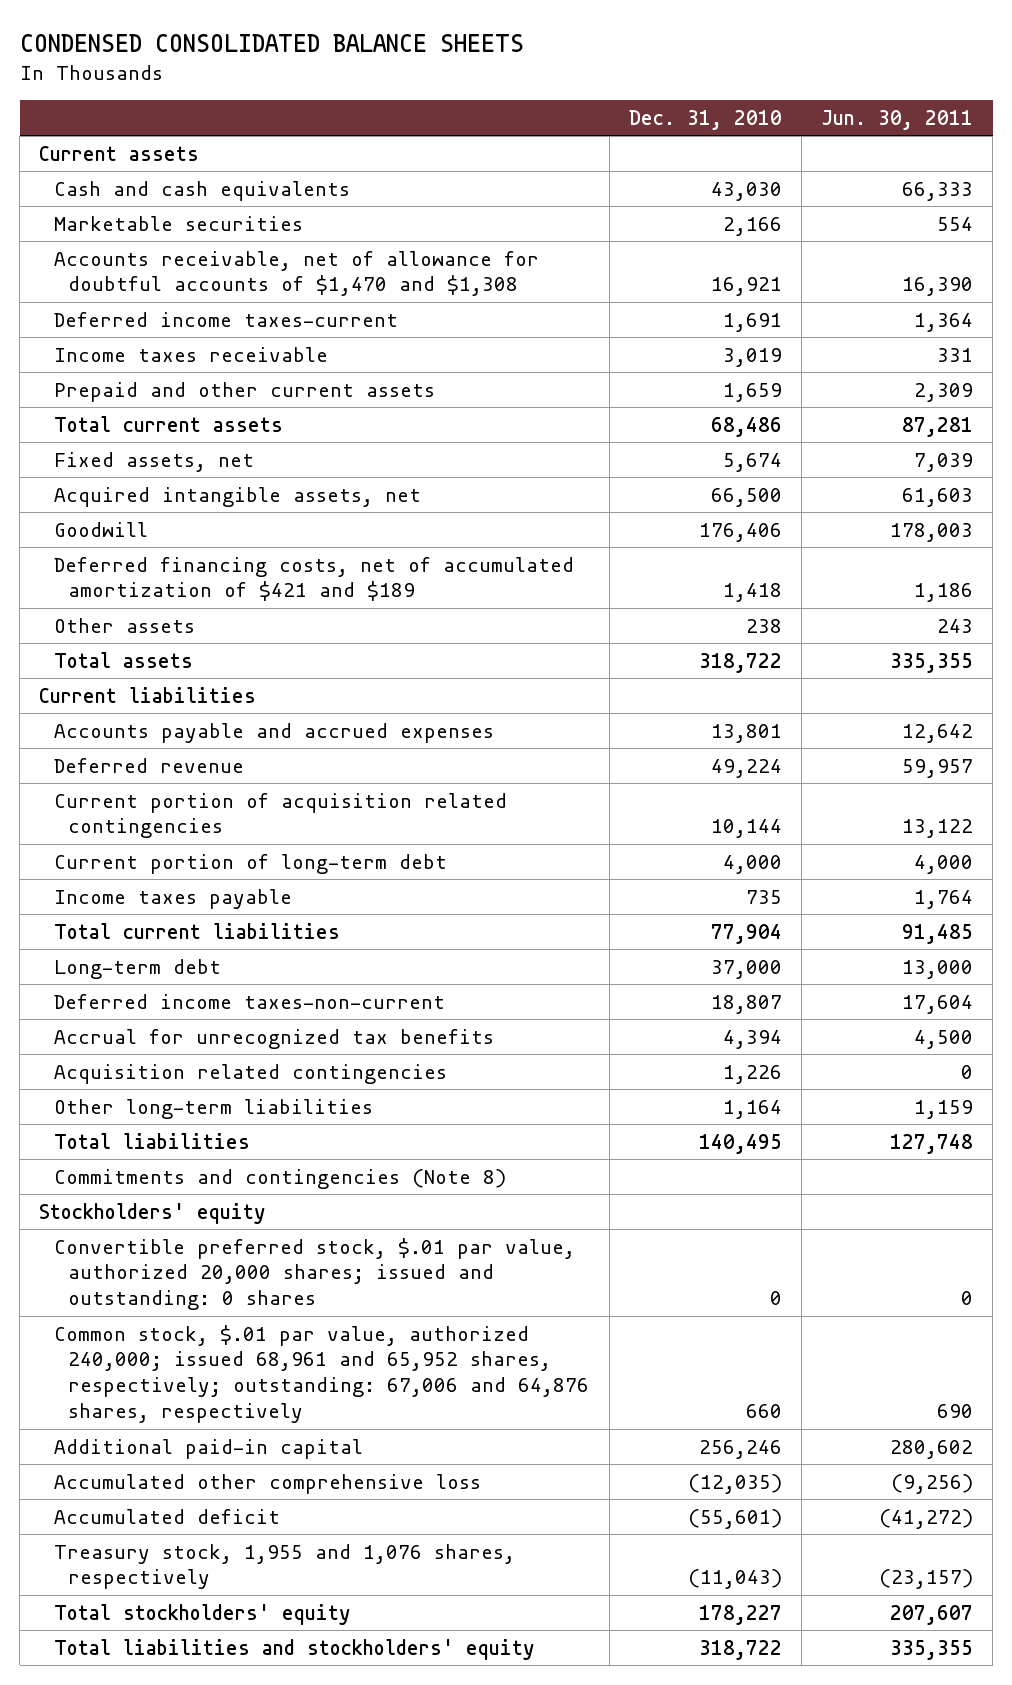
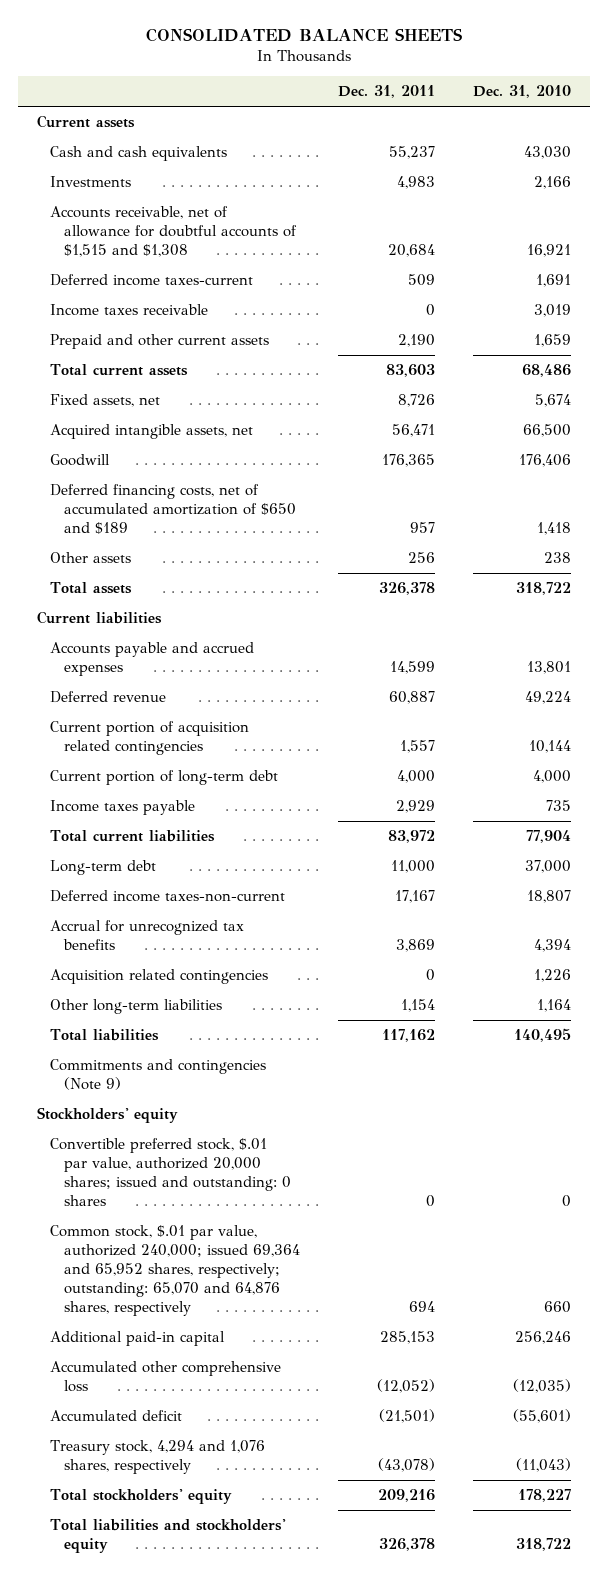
[19,33,524,52] CONDENSED CONSOLIDATED BALANCE SHEETS -> [145,27,462,42] CONSOLIDATED BALANCE SHEETS
[821,109,974,130] Jun. 30, 2011 -> none
none -> [337,85,435,99] Dec. 31, 2011
[53,215,303,231] Marketable securities -> [50,176,132,188] Investments
[53,250,539,297] Accounts receivable, net of allowance for doubtful accounts of $1,470 and $1,308 -> [50,206,297,258] Accounts receivable, net of allowance for doubtful accounts of $1,515 and $1,308
[53,556,574,602] Deferred financing costs, net of accumulated amortization of $421 and $189 -> [50,484,296,535] Deferred financing costs, net of accumulated amortization of $650 and $189
[53,1168,506,1189] Commitments and contingencies (Note 8) -> [50,1059,267,1091] Commitments and contingencies (Note 9)
[53,1324,590,1424] Common stock, $.01 par value, authorized 240,000; issued 68,961 and 65,952 shares, respectively; outstanding: 67,006 and 64,876 shares, respectively -> [50,1225,300,1317] Common stock, $.01 par value, authorized 240,000; issued 69,364 and 65,952 shares, respectively; outstanding: 65,070 and 64,876 shares, respectively
[53,1543,515,1590] Treasury stock, 1,955 and 1,076 shares, respectively -> [50,1440,266,1475] Treasury stock, 4,294 and 1,076 shares, respectively

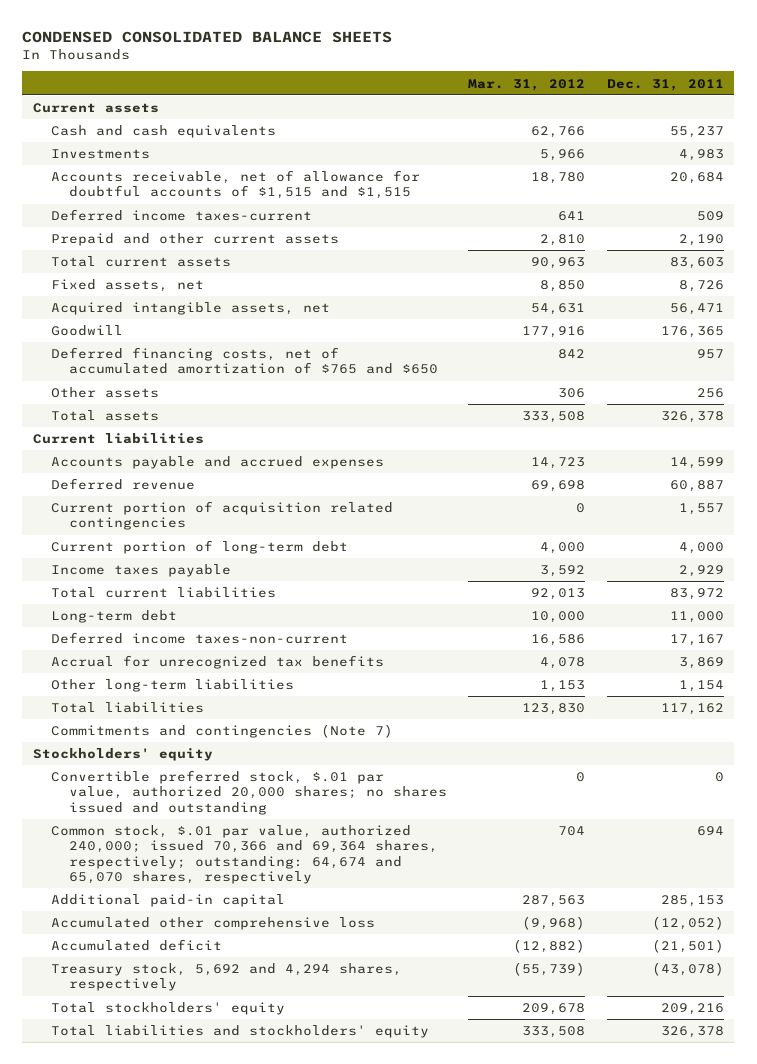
[145,27,462,42] CONSOLIDATED BALANCE SHEETS -> [22,30,393,43] CONDENSED CONSOLIDATED BALANCE SHEETS
[472,85,571,99] Dec. 31, 2010 -> none
none -> [468,78,586,91] Mar. 31, 2012
[50,206,297,258] Accounts receivable, net of allowance for doubtful accounts of $1,515 and $1,308 -> [50,170,420,200] Accounts receivable, net of allowance for doubtful accounts of $1,515 and $1,515
[50,304,209,317] Income taxes receivable -> none
[50,484,296,535] Deferred financing costs, net of accumulated amortization of $650 and $189 -> [50,347,438,375] Deferred financing costs, net of accumulated amortization of $765 and $650
[50,969,269,985] Acquisition related contingencies -> none
[50,1059,267,1091] Commitments and contingencies (Note 9) -> [50,724,393,739] Commitments and contingencies (Note 7)
[50,1138,291,1207] Convertible preferred stock, $.01 par value, authorized 20,000 shares; issued and outstanding: 0 shares -> [50,770,447,815] Convertible preferred stock, $.01 par value, authorized 20,000 shares; no shares issued and outstanding
[50,1225,300,1317] Common stock, $.01 par value, authorized 240,000; issued 69,364 and 65,952 shares, respectively; outstanding: 65,070 and 64,876 shares, respectively -> [50,825,438,884] Common stock, $.01 par value, authorized 240,000; issued 70,366 and 69,364 shares, respectively; outstanding: 64,674 and 65,070 shares, respectively
[50,1440,266,1475] Treasury stock, 4,294 and 1,076 shares, respectively -> [50,963,402,992] Treasury stock, 5,692 and 4,294 shares, respectively

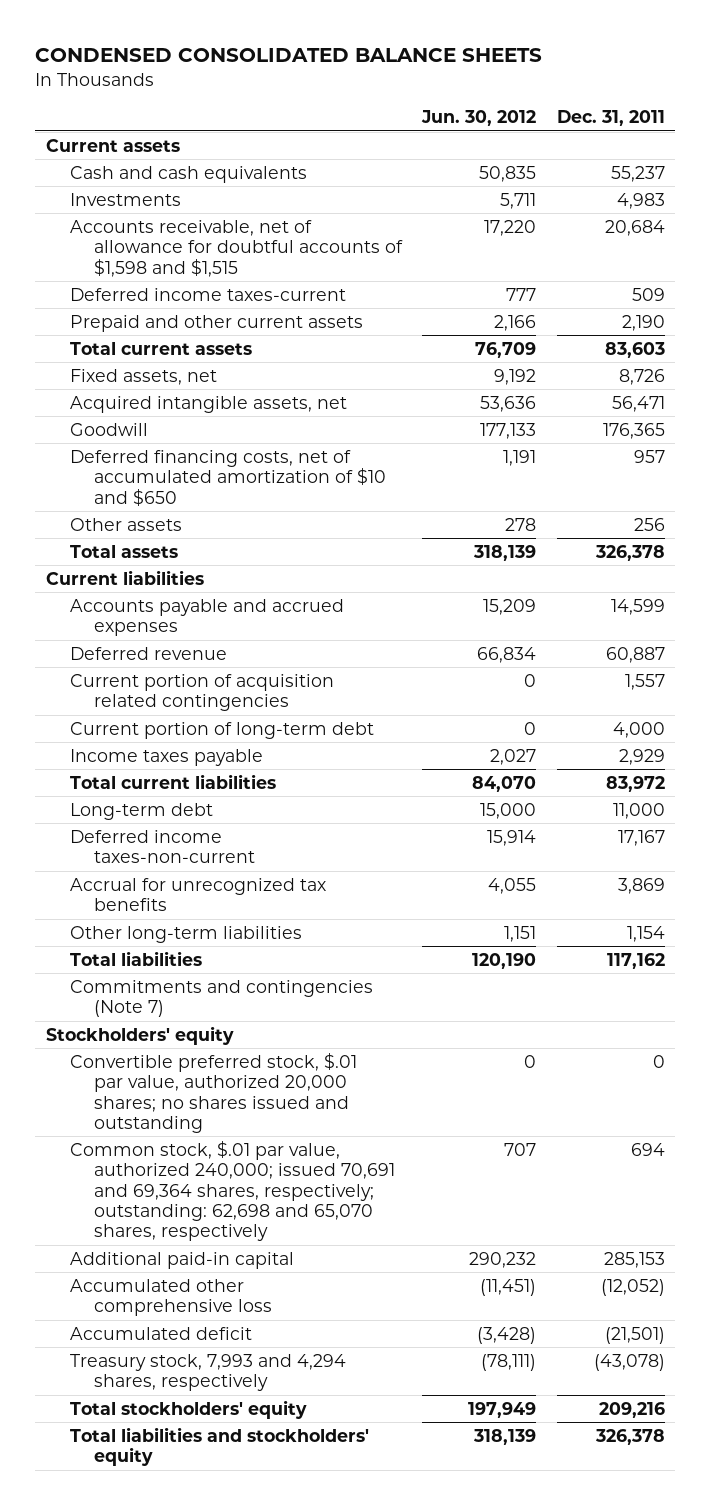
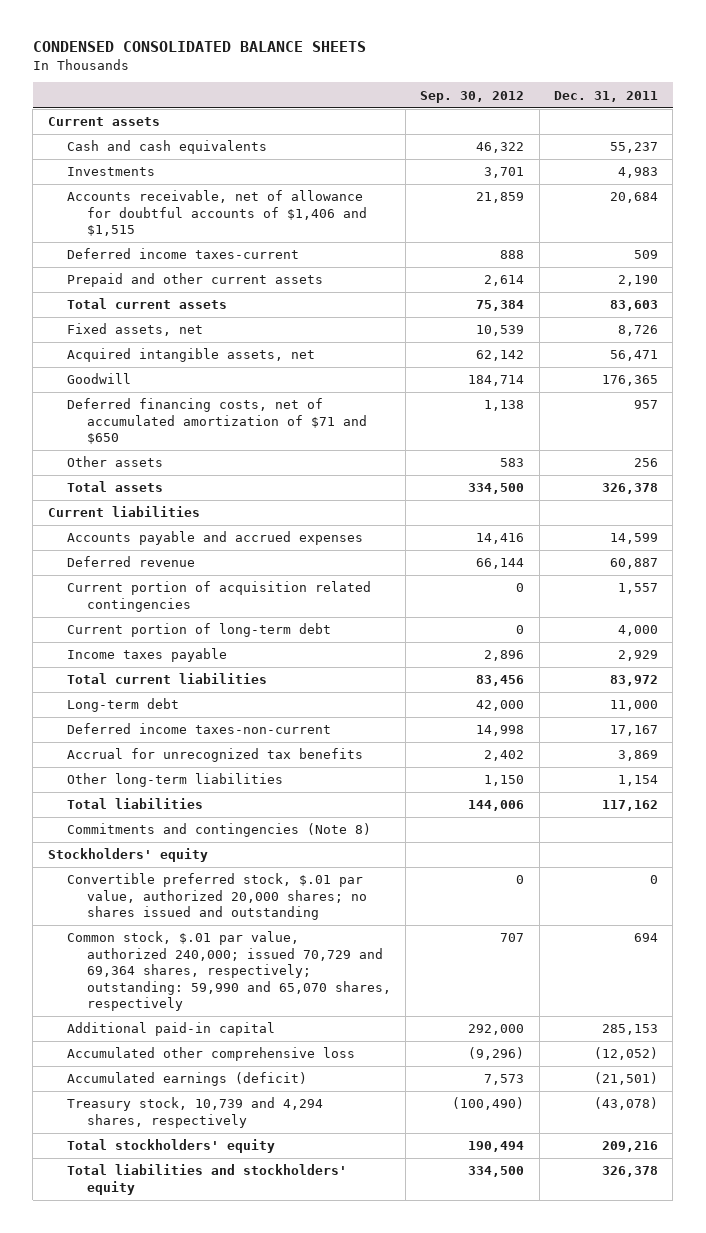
[421,110,537,127] Jun. 30, 2012 -> none
none -> [420,90,525,103] Sep. 30, 2012
[69,219,403,277] Accounts receivable, net of allowance for doubtful accounts of $1,598 and $1,515 -> [67,190,367,237] Accounts receivable, net of allowance for doubtful accounts of $1,406 and $1,515
[69,449,386,506] Deferred financing costs, net of accumulated amortization of $10 and $650 -> [67,398,367,445] Deferred financing costs, net of accumulated amortization of $71 and $650
[69,979,373,1018] Commitments and contingencies (Note 7) -> [67,823,372,838] Commitments and contingencies (Note 8)
[69,1140,395,1242] Common stock, $.01 par value, authorized 240,000; issued 70,691 and 69,364 shares, respectively; outstanding: 62,698 and 65,070 shares, respectively -> [67,931,391,1012] Common stock, $.01 par value, authorized 240,000; issued 70,729 and 69,364 shares, respectively; outstanding: 59,990 and 65,070 shares, respectively
[69,1326,252,1340] Accumulated deficit -> [67,1072,308,1087] Accumulated earnings (deficit)
[69,1353,346,1392] Treasury stock, 7,993 and 4,294 shares, respectively -> [67,1097,324,1128] Treasury stock, 10,739 and 4,294 shares, respectively

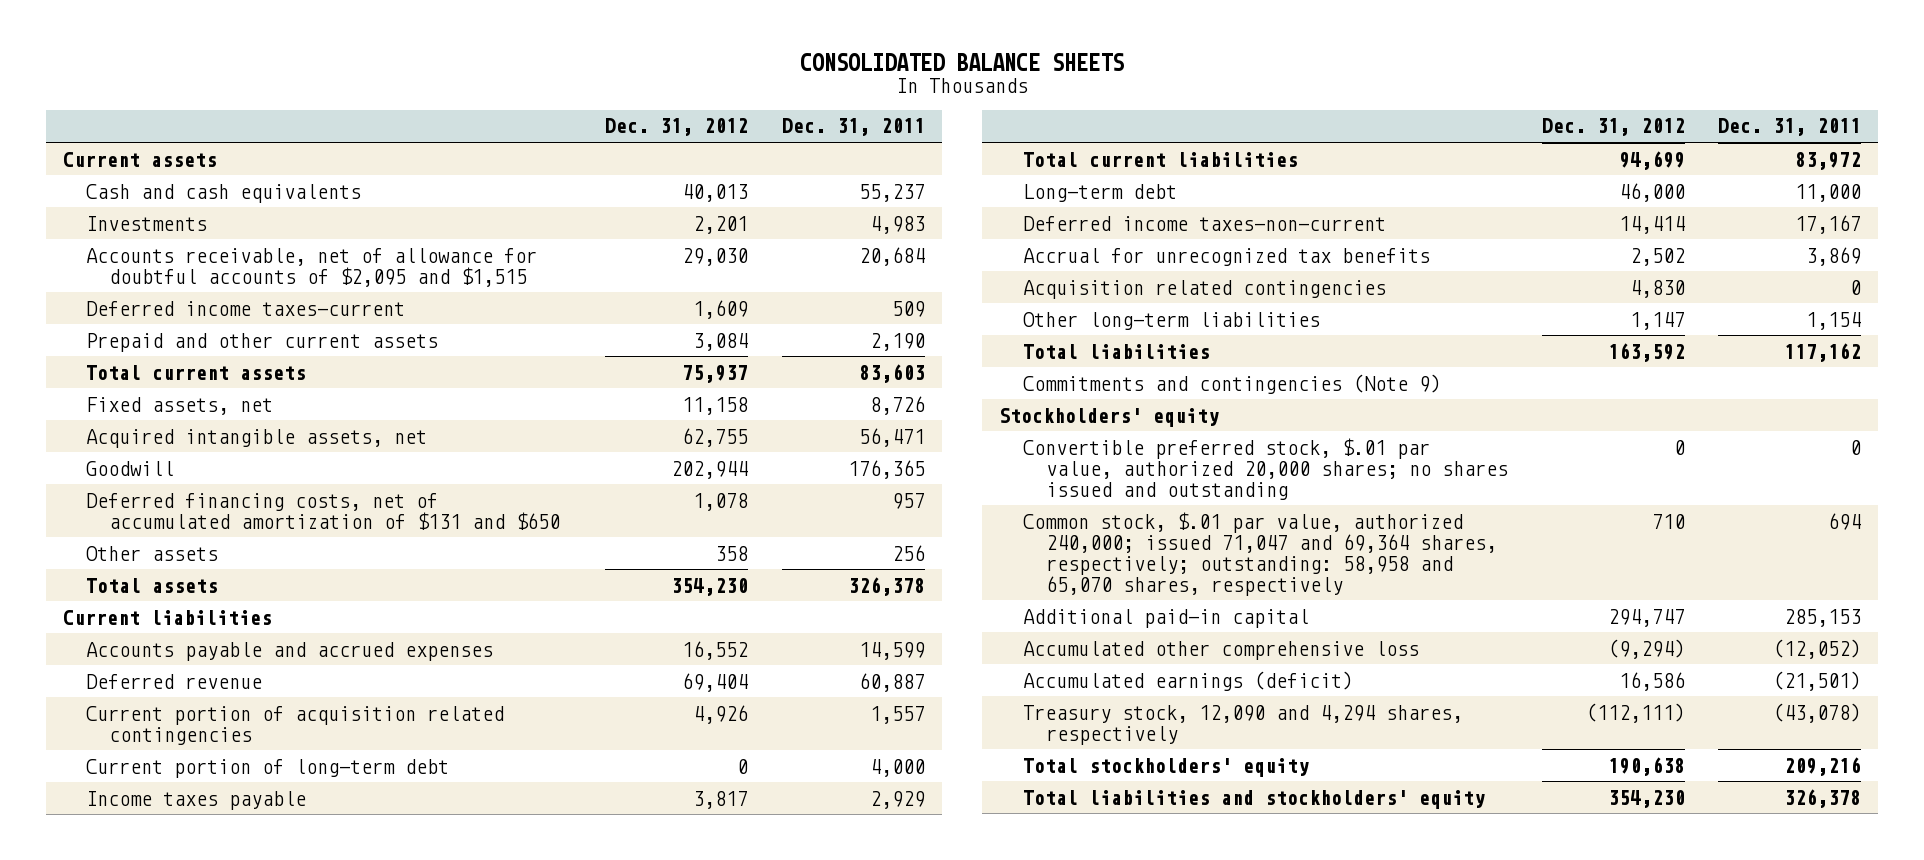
[32,41,366,53] CONDENSED CONSOLIDATED BALANCE SHEETS -> [800,53,1125,72] CONSOLIDATED BALANCE SHEETS
[420,90,525,103] Sep. 30, 2012 -> none
none -> [605,118,749,137] Dec. 31, 2012
[67,190,367,237] Accounts receivable, net of allowance for doubtful accounts of $1,406 and $1,515 -> [86,247,538,287] Accounts receivable, net of allowance for doubtful accounts of $2,095 and $1,515
[67,398,367,445] Deferred financing costs, net of accumulated amortization of $71 and $650 -> [86,492,561,530] Deferred financing costs, net of accumulated amortization of $131 and $650
none -> [1022,279,1386,299] Acquisition related contingencies
[67,823,372,838] Commitments and contingencies (Note 8) -> [1022,373,1441,394] Commitments and contingencies (Note 9)
[67,931,391,1012] Common stock, $.01 par value, authorized 240,000; issued 70,729 and 69,364 shares, respectively; outstanding: 59,990 and 65,070 shares, respectively -> [1022,511,1497,596] Common stock, $.01 par value, authorized 240,000; issued 71,047 and 69,364 shares, respectively; outstanding: 58,958 and 65,070 shares, respectively
[67,1097,324,1128] Treasury stock, 10,739 and 4,294 shares, respectively -> [1022,704,1463,745] Treasury stock, 12,090 and 4,294 shares, respectively

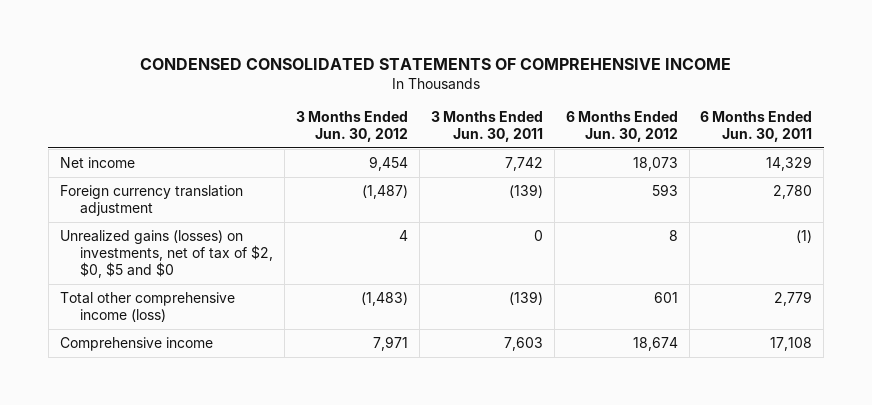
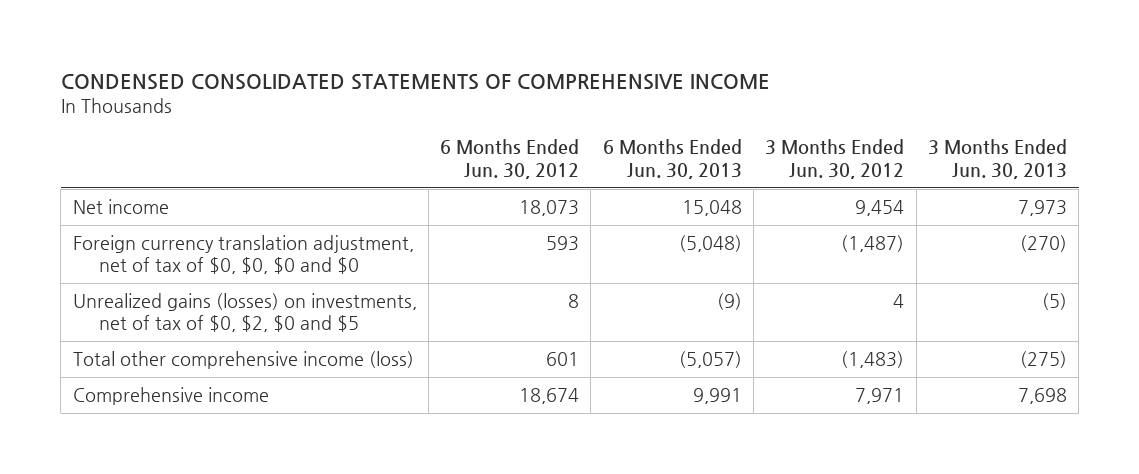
[430,111,543,142] 3 Months Ended Jun. 30, 2011 -> none
[700,111,813,142] 6 Months Ended Jun. 30, 2011 -> none
none -> [602,139,742,179] 6 Months Ended Jun. 30, 2013
none -> [927,139,1067,179] 3 Months Ended Jun. 30, 2013
[59,185,243,216] Foreign currency translation adjustment -> [72,235,414,275] Foreign currency translation adjustment, net of tax of $0, $0, $0 and $0
[59,230,274,278] Unrealized gains (losses) on investments, net of tax of $2, $0, $5 and $0 -> [72,293,417,333] Unrealized gains (losses) on investments, net of tax of $0, $2, $0 and $5

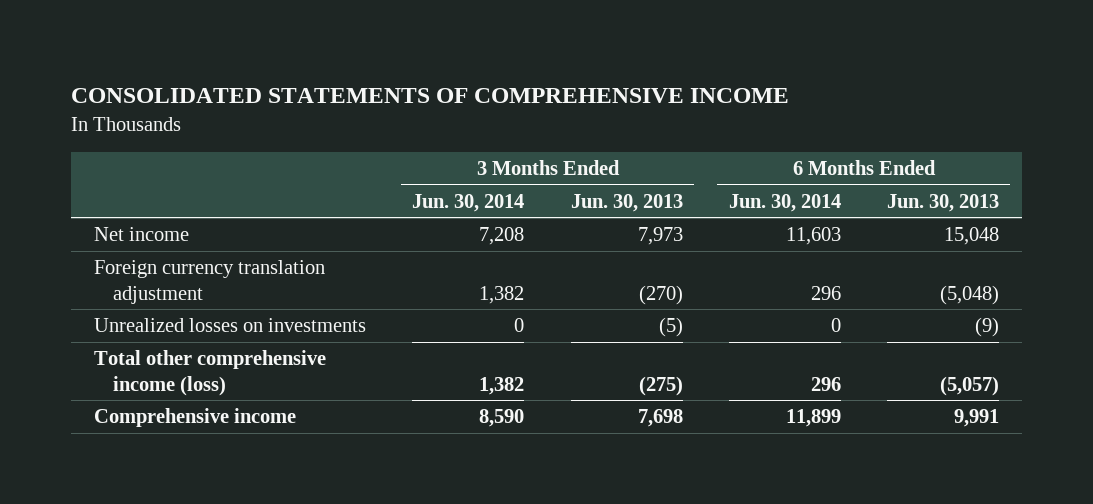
[60,74,770,91] CONDENSED CONSOLIDATED STATEMENTS OF COMPREHENSIVE INCOME -> [71,88,790,104] CONSOLIDATED STATEMENTS OF COMPREHENSIVE INCOME
[440,139,580,179] 6 Months Ended Jun. 30, 2012 -> none
[765,139,905,179] 3 Months Ended Jun. 30, 2012 -> none
none -> [412,193,525,212] Jun. 30, 2014
none -> [728,193,841,212] Jun. 30, 2014
[72,235,414,275] Foreign currency translation adjustment, net of tax of $0, $0, $0 and $0 -> [94,260,326,304] Foreign currency translation adjustment
[72,293,417,333] Unrealized gains (losses) on investments, net of tax of $0, $2, $0 and $5 -> [94,318,367,333] Unrealized losses on investments

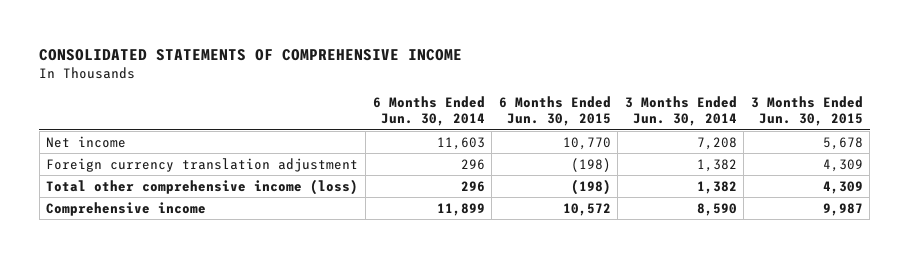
[570,193,683,212] Jun. 30, 2013 -> none
[886,193,999,212] Jun. 30, 2013 -> none
none -> [498,96,611,127] 6 Months Ended Jun. 30, 2015
none -> [750,96,863,127] 3 Months Ended Jun. 30, 2015
[94,318,367,333] Unrealized losses on investments -> none

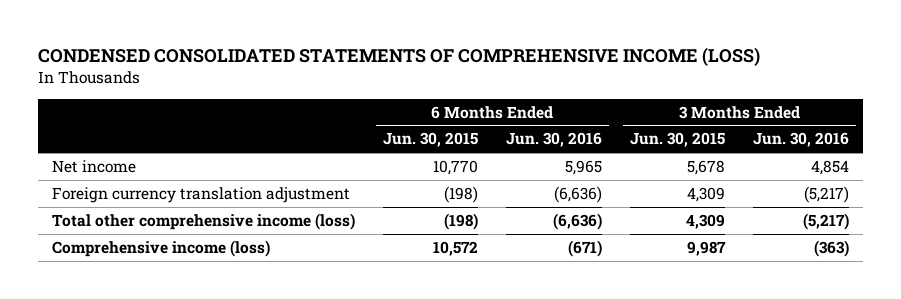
[39,49,463,62] CONSOLIDATED STATEMENTS OF COMPREHENSIVE INCOME -> [37,46,760,66] CONDENSED CONSOLIDATED STATEMENTS OF COMPREHENSIVE INCOME (LOSS)
[372,96,485,127] 6 Months Ended Jun. 30, 2014 -> none
[624,96,737,127] 3 Months Ended Jun. 30, 2014 -> none
none -> [505,132,602,148] Jun. 30, 2016
none -> [753,132,850,148] Jun. 30, 2016
[46,201,207,216] Comprehensive income -> [51,240,270,258] Comprehensive income (loss)

